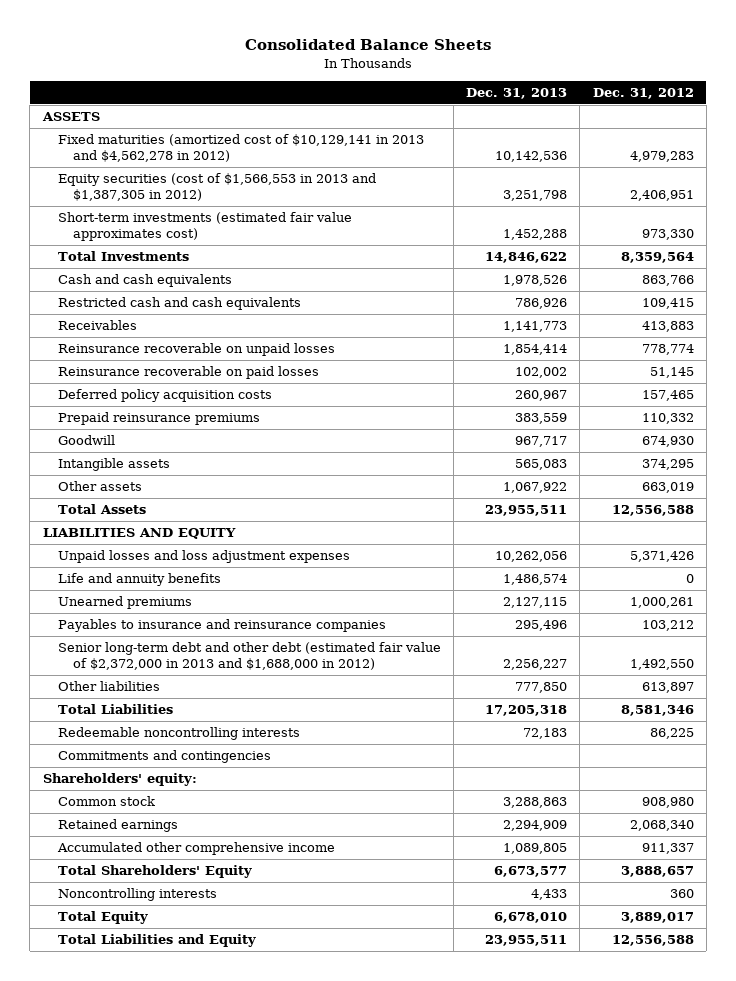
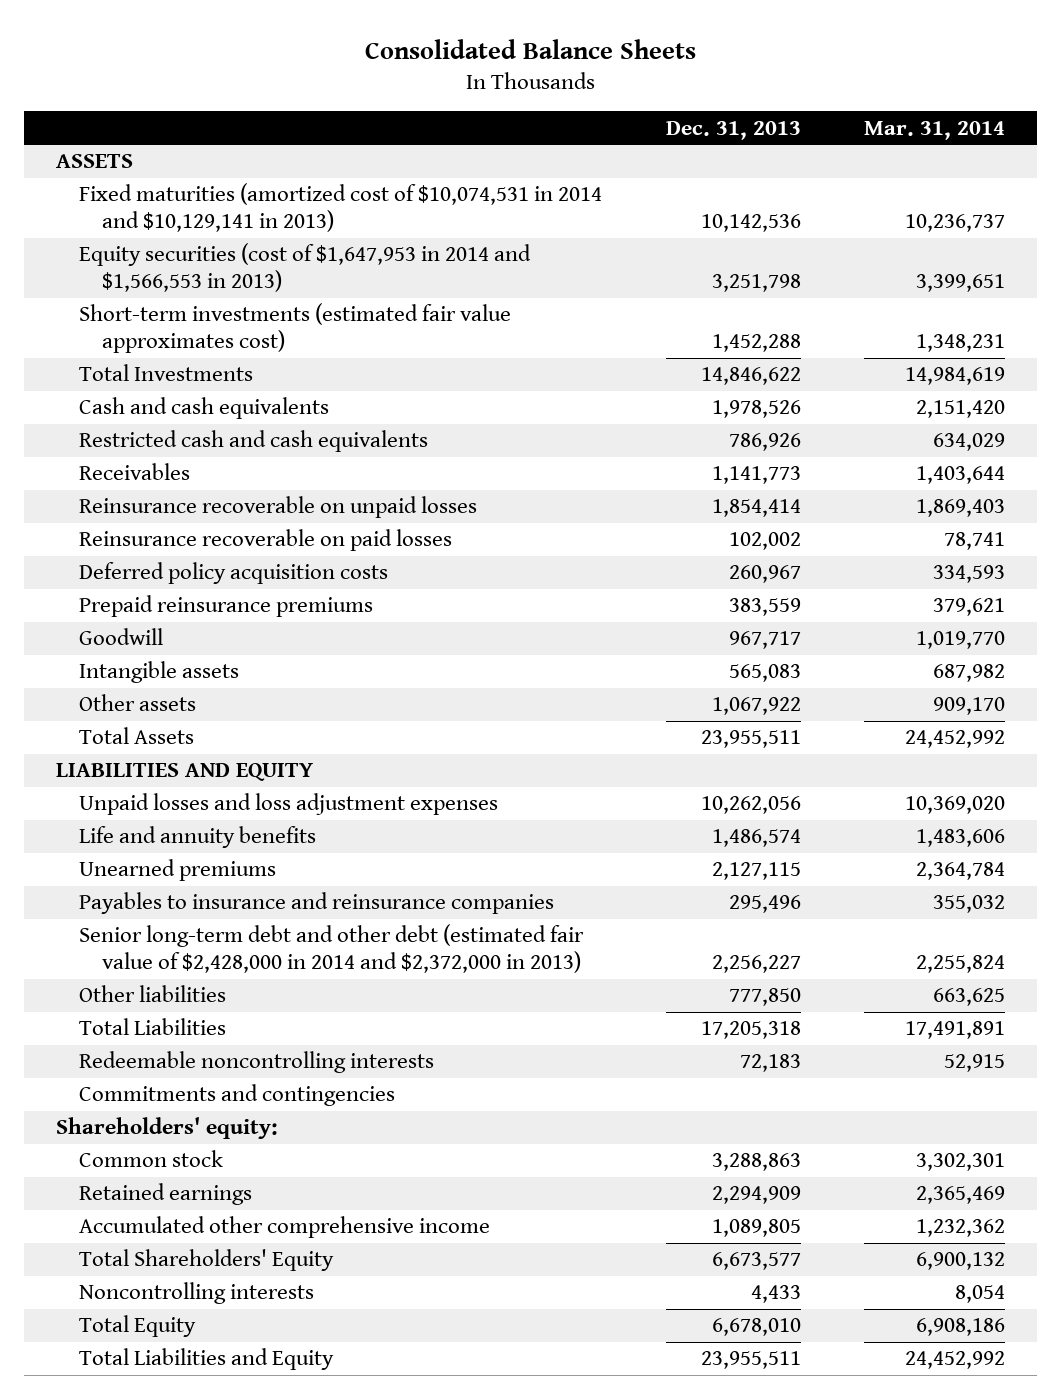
[592,87,694,99] Dec. 31, 2012 -> none
none -> [864,120,1006,140] Mar. 31, 2014
[57,134,424,163] Fixed maturities (amortized cost of $10,129,141 in 2013 and $4,562,278 in 2012) -> [78,183,602,233] Fixed maturities (amortized cost of $10,074,531 in 2014 and $10,129,141 in 2013)
[57,173,376,202] Equity securities (cost of $1,566,553 in 2013 and $1,387,305 in 2012) -> [78,243,531,293] Equity securities (cost of $1,647,953 in 2014 and $1,566,553 in 2013)
[57,642,441,671] Senior long-term debt and other debt (estimated fair value of $2,372,000 in 2013 and $1,688,000 in 2012) -> [78,924,584,974] Senior long-term debt and other debt (estimated fair value of $2,428,000 in 2014 and $2,372,000 in 2013)

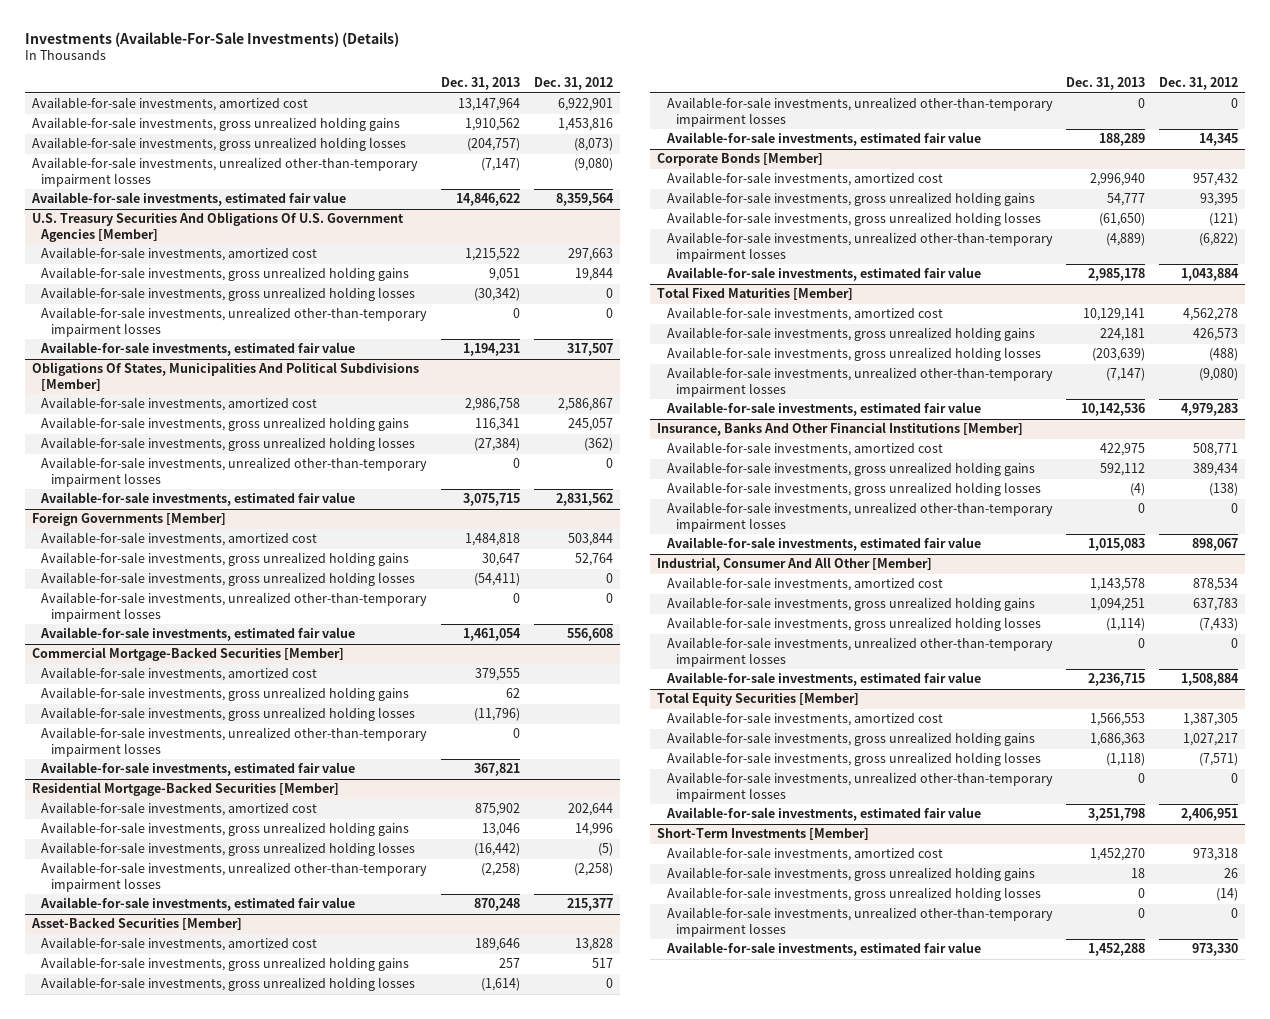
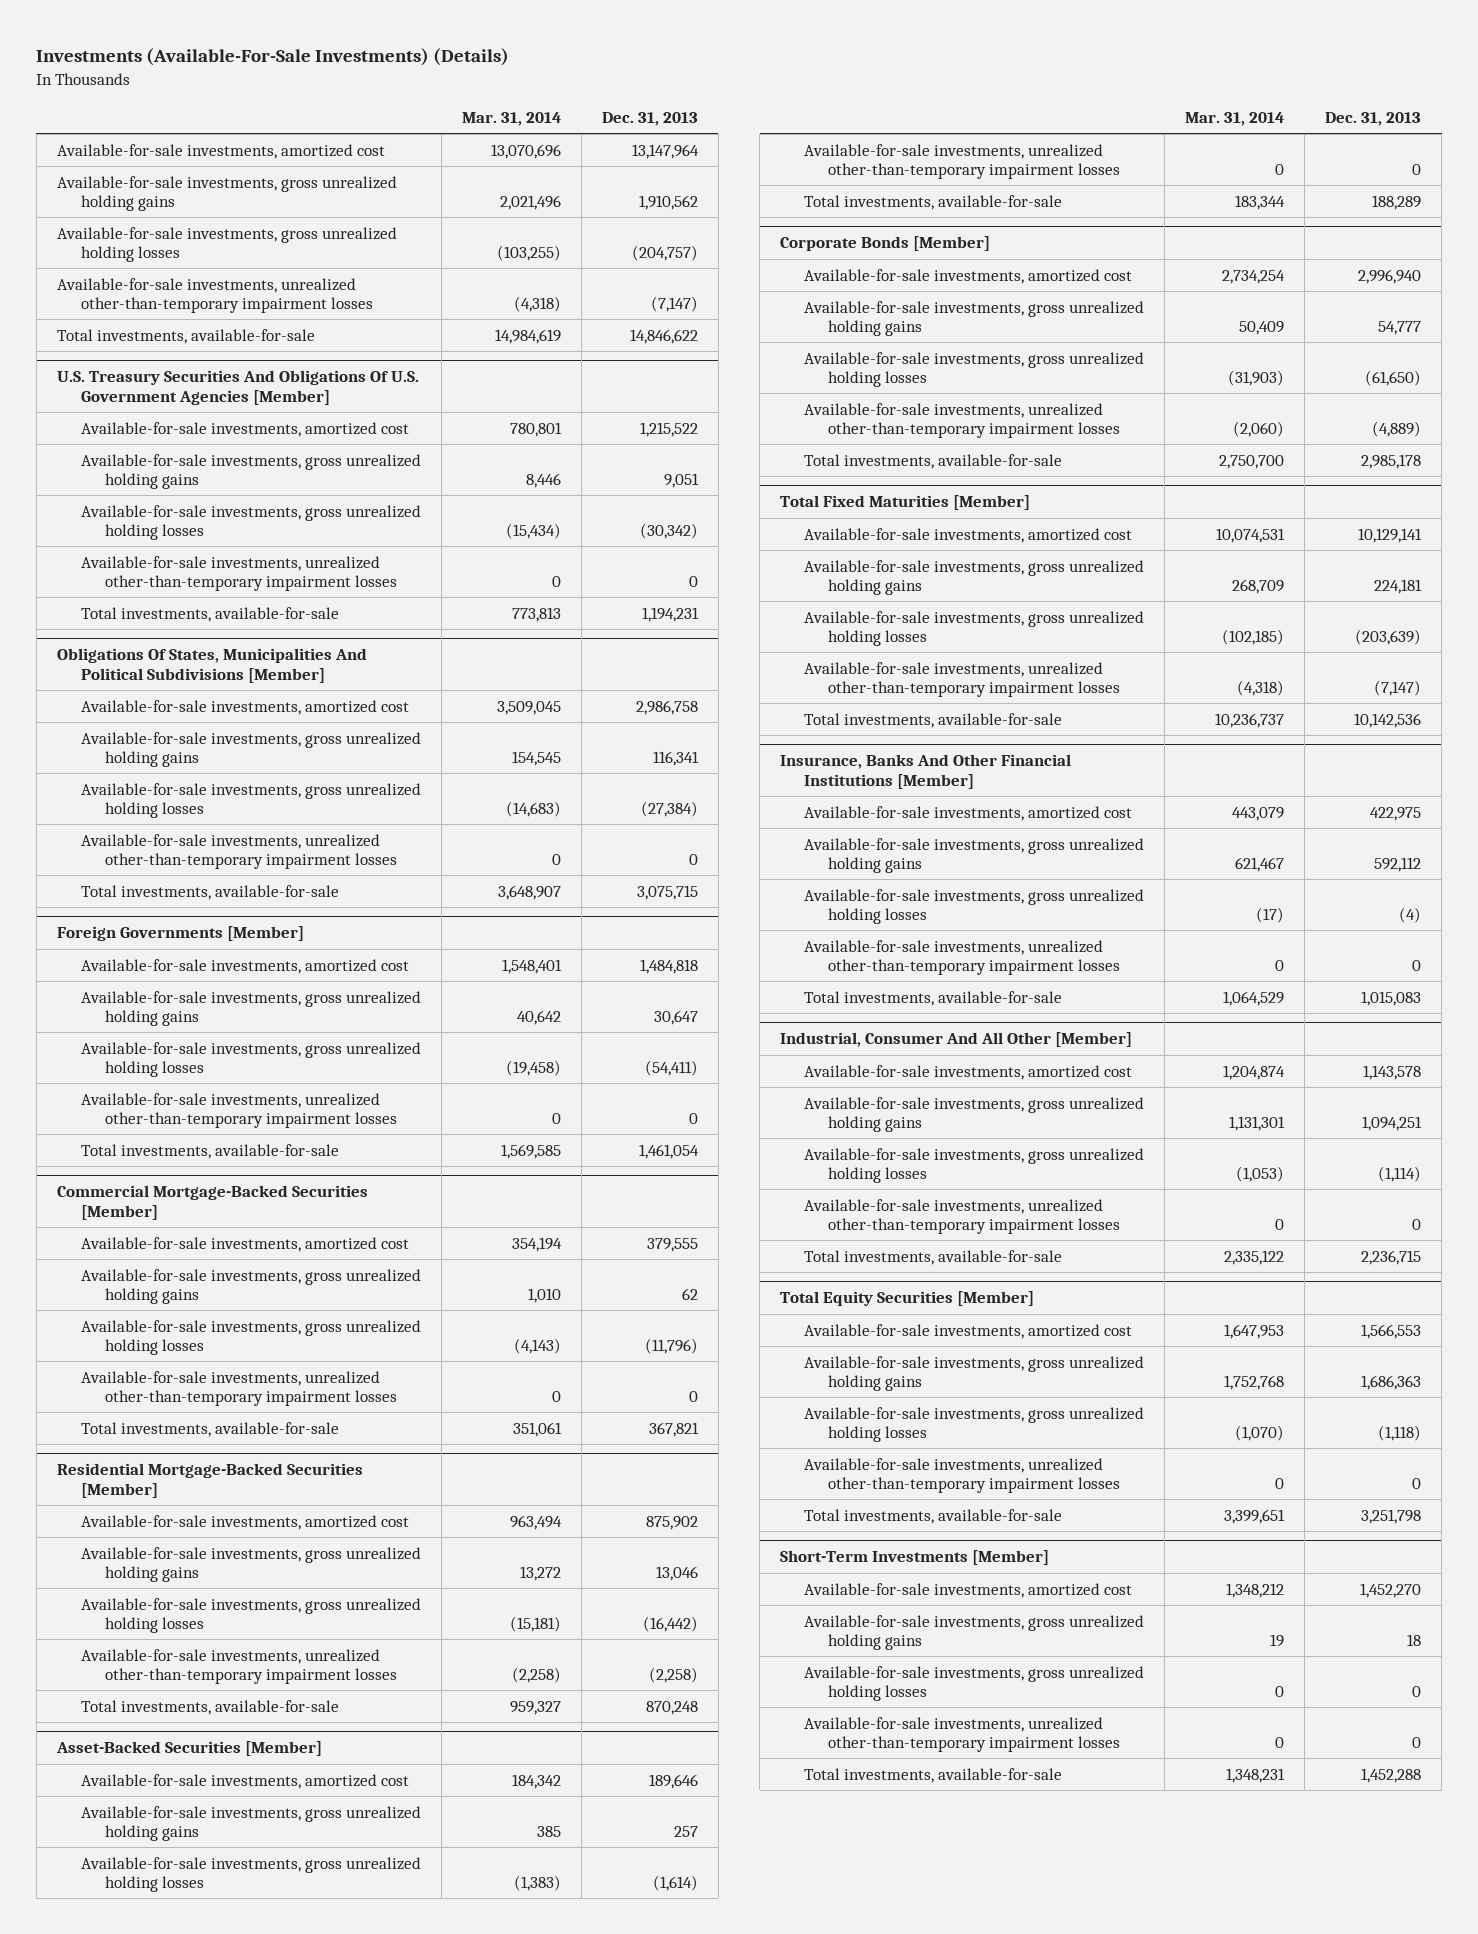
[533,77,613,91] Dec. 31, 2012 -> none
none -> [461,112,561,127] Mar. 31, 2014
[30,192,346,207] Available-for-sale investments, estimated fair value -> [56,328,315,344] Total investments, available-for-sale
[40,342,356,357] Available-for-sale investments, estimated fair value -> [80,606,339,622] Total investments, available-for-sale
[40,492,356,507] Available-for-sale investments, estimated fair value -> [80,884,339,900] Total investments, available-for-sale
[40,627,356,642] Available-for-sale investments, estimated fair value -> [80,1143,339,1159] Total investments, available-for-sale
[40,762,356,777] Available-for-sale investments, estimated fair value -> [80,1421,339,1437] Total investments, available-for-sale
[40,897,356,912] Available-for-sale investments, estimated fair value -> [80,1699,339,1715] Total investments, available-for-sale
[665,132,981,147] Available-for-sale investments, estimated fair value -> [804,194,1063,210] Total investments, available-for-sale
[665,267,981,282] Available-for-sale investments, estimated fair value -> [804,453,1063,469] Total investments, available-for-sale
[665,402,981,417] Available-for-sale investments, estimated fair value -> [804,712,1063,728] Total investments, available-for-sale
[665,537,981,552] Available-for-sale investments, estimated fair value -> [804,990,1063,1006] Total investments, available-for-sale
[665,672,981,687] Available-for-sale investments, estimated fair value -> [804,1249,1063,1265] Total investments, available-for-sale
[665,807,981,822] Available-for-sale investments, estimated fair value -> [804,1508,1063,1524] Total investments, available-for-sale
[665,942,981,957] Available-for-sale investments, estimated fair value -> [804,1767,1063,1783] Total investments, available-for-sale

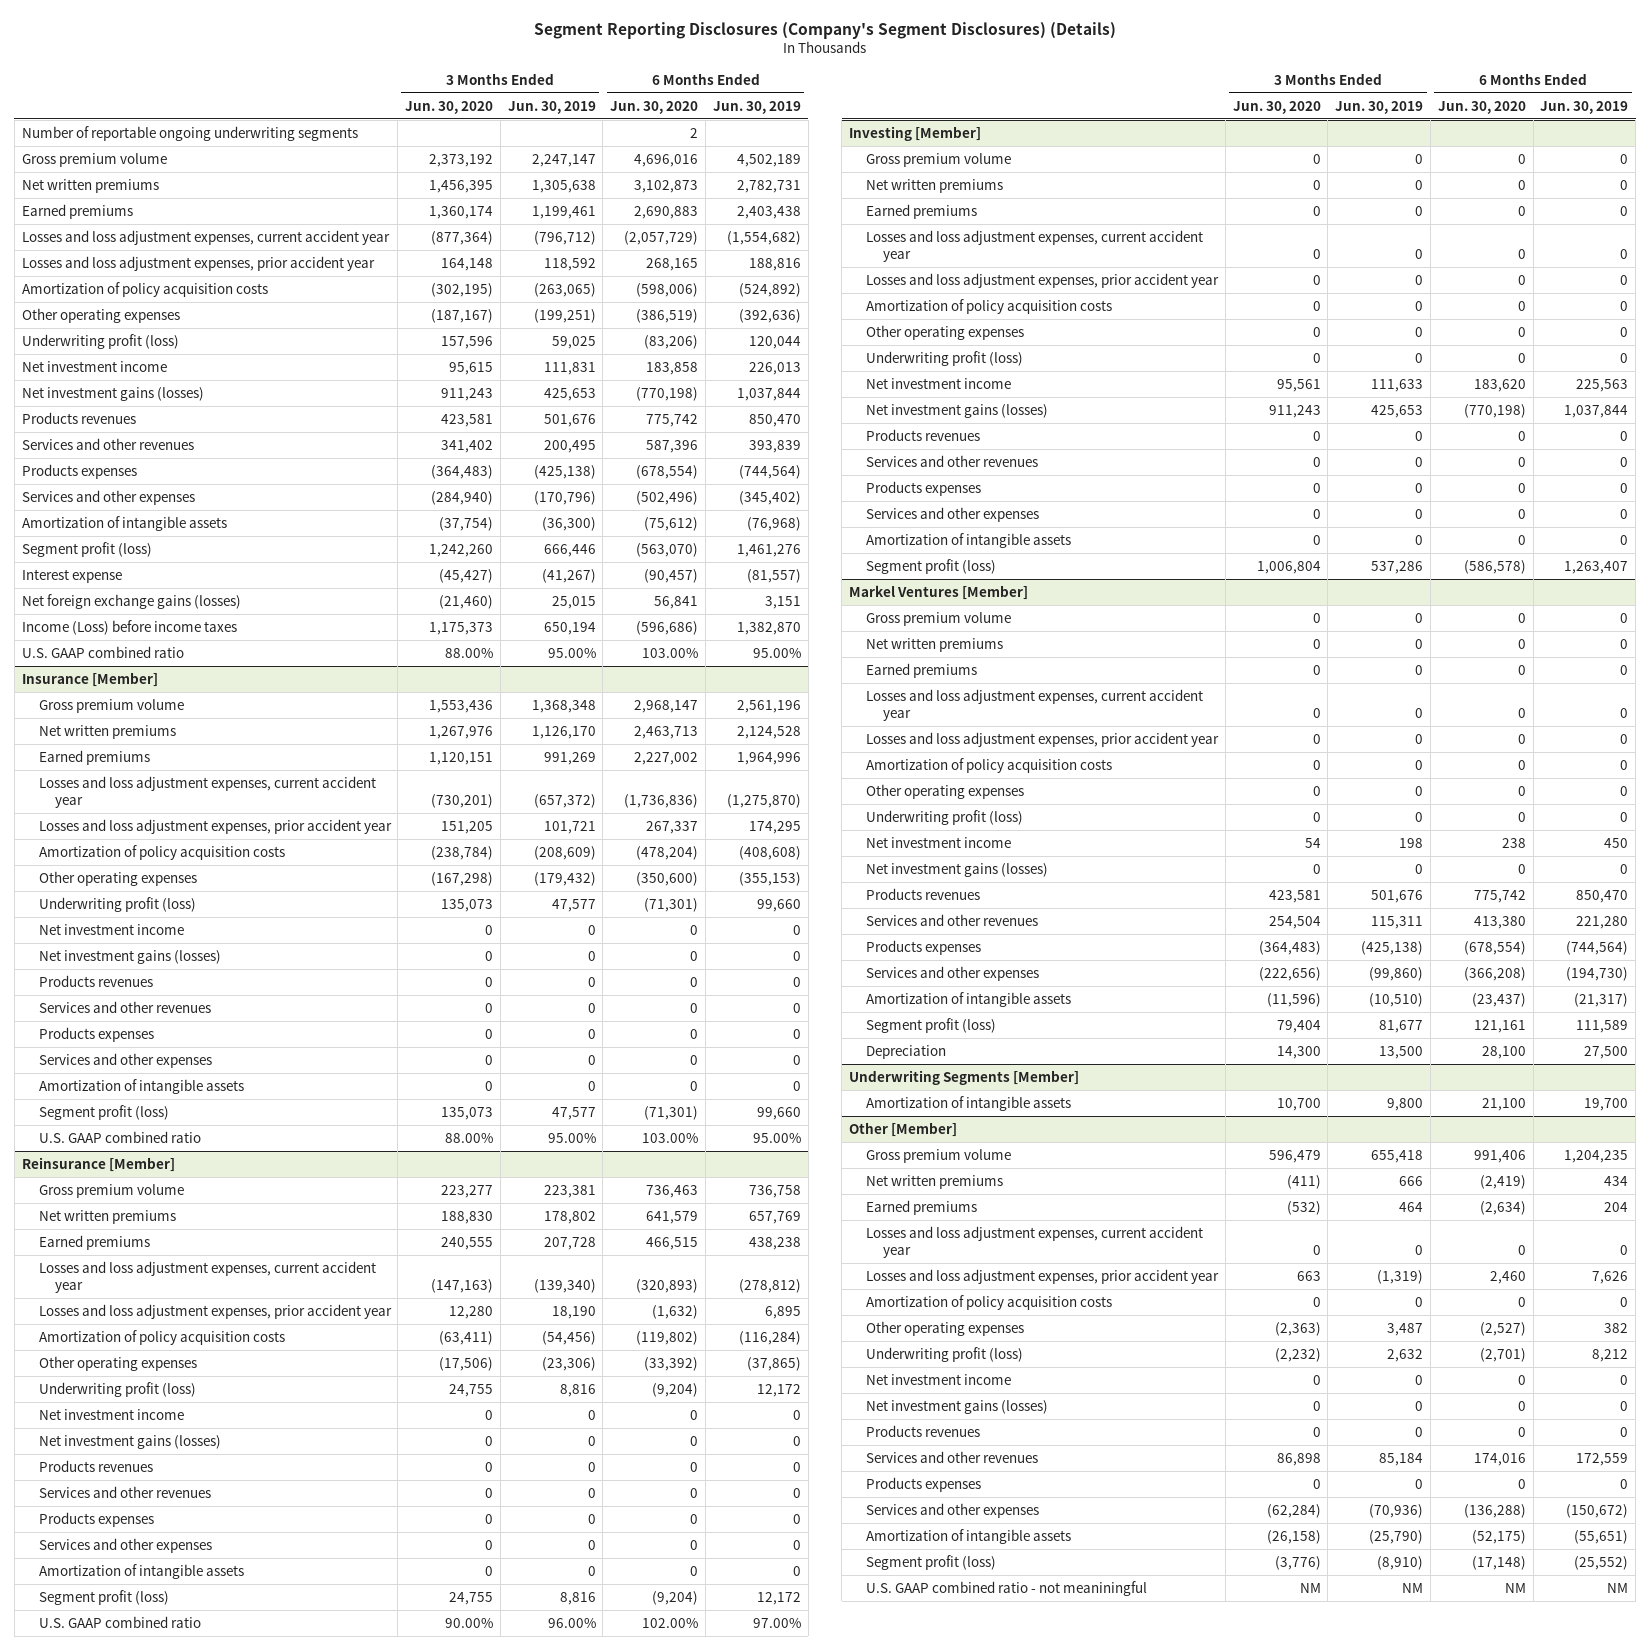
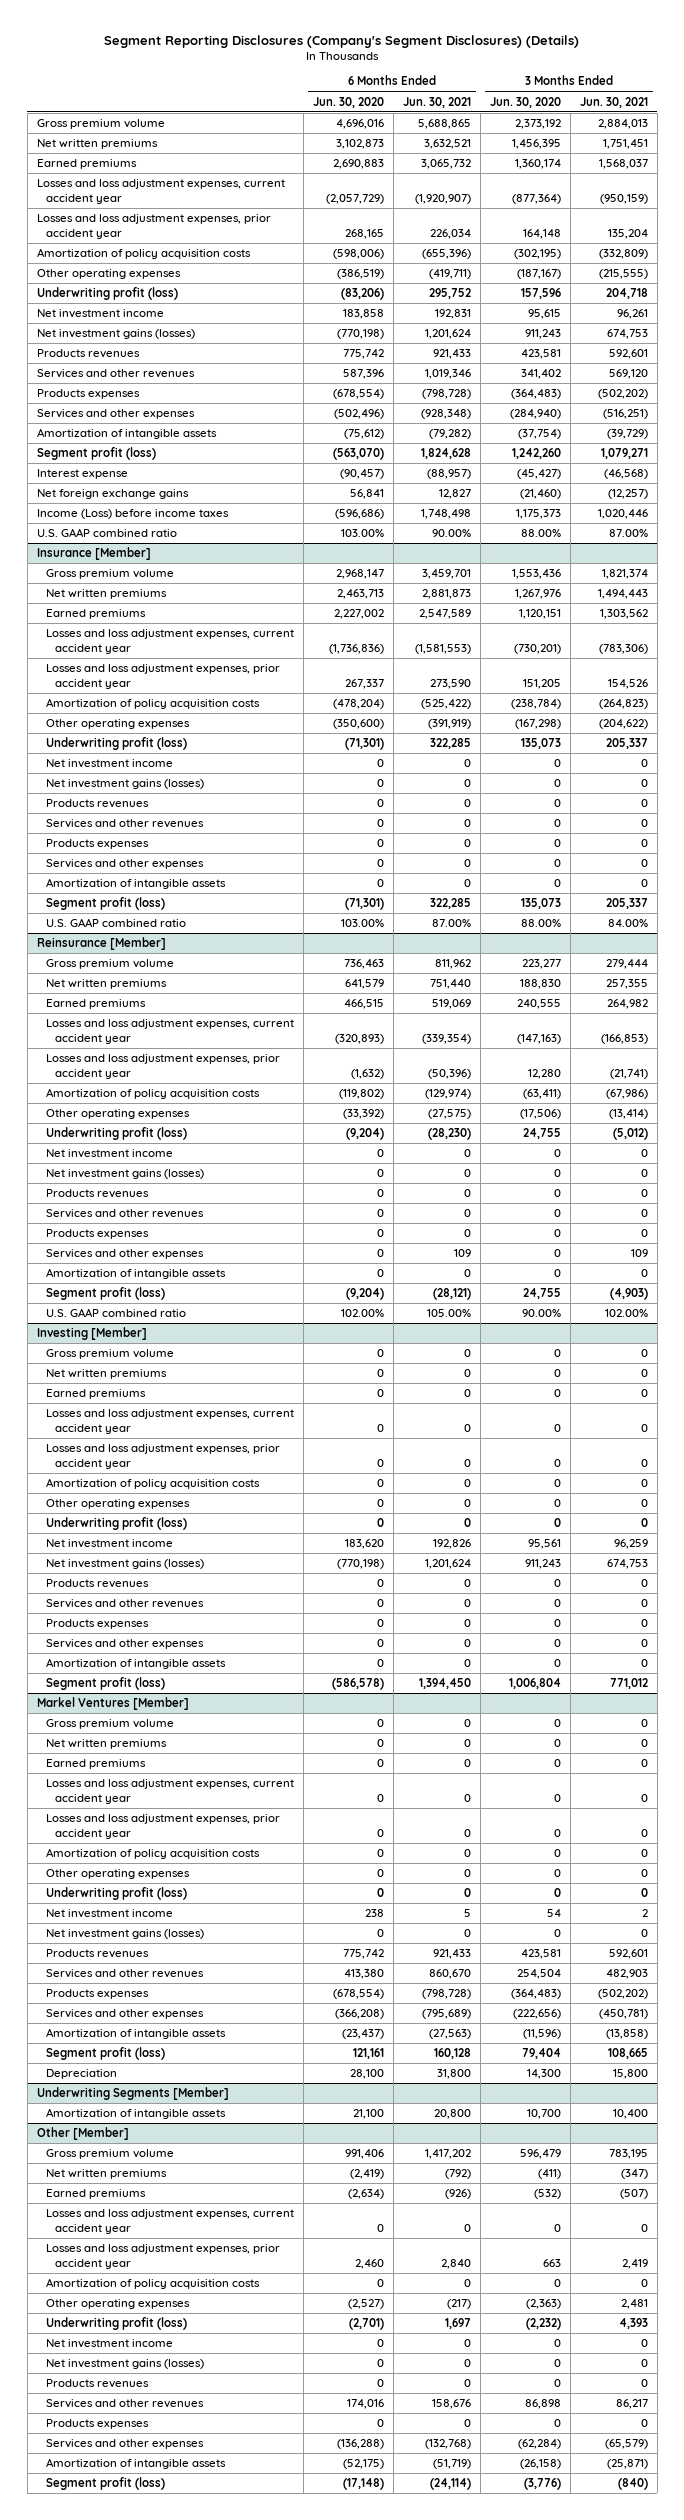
[507,100,596,114] Jun. 30, 2019 -> none
[712,100,801,114] Jun. 30, 2019 -> none
none -> [402,96,471,108] Jun. 30, 2021
none -> [579,96,648,108] Jun. 30, 2021
[21,125,358,141] Number of reportable ongoing underwriting segments -> none
[21,593,241,609] Net foreign exchange gains (losses) -> [36,489,189,500] Net foreign exchange gains
[866,1580,1148,1596] U.S. GAAP combined ratio - not meaniningful -> none

